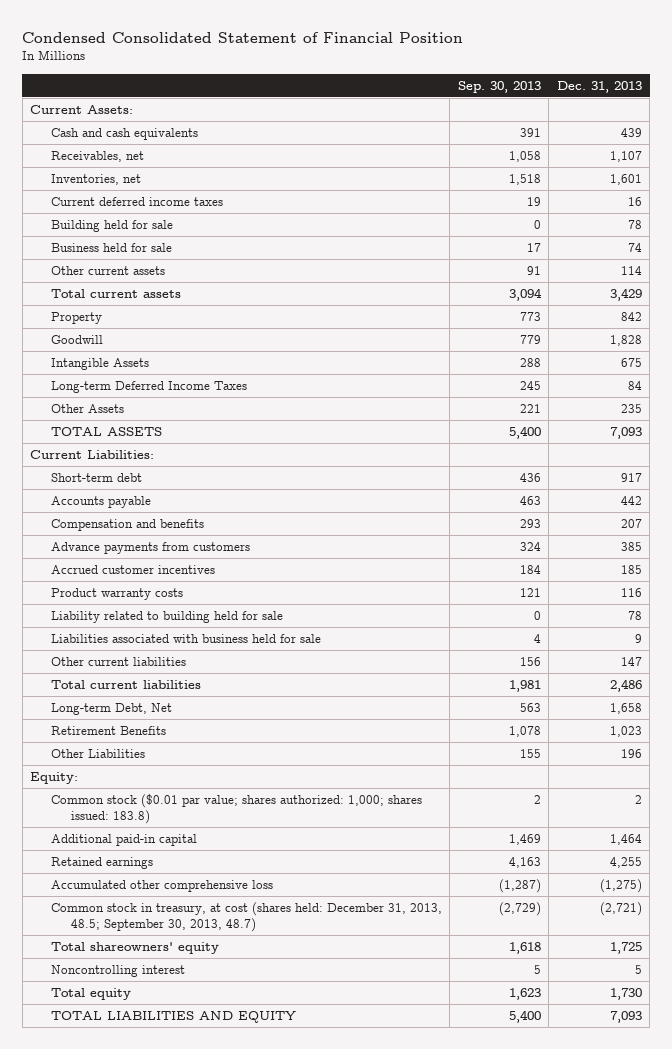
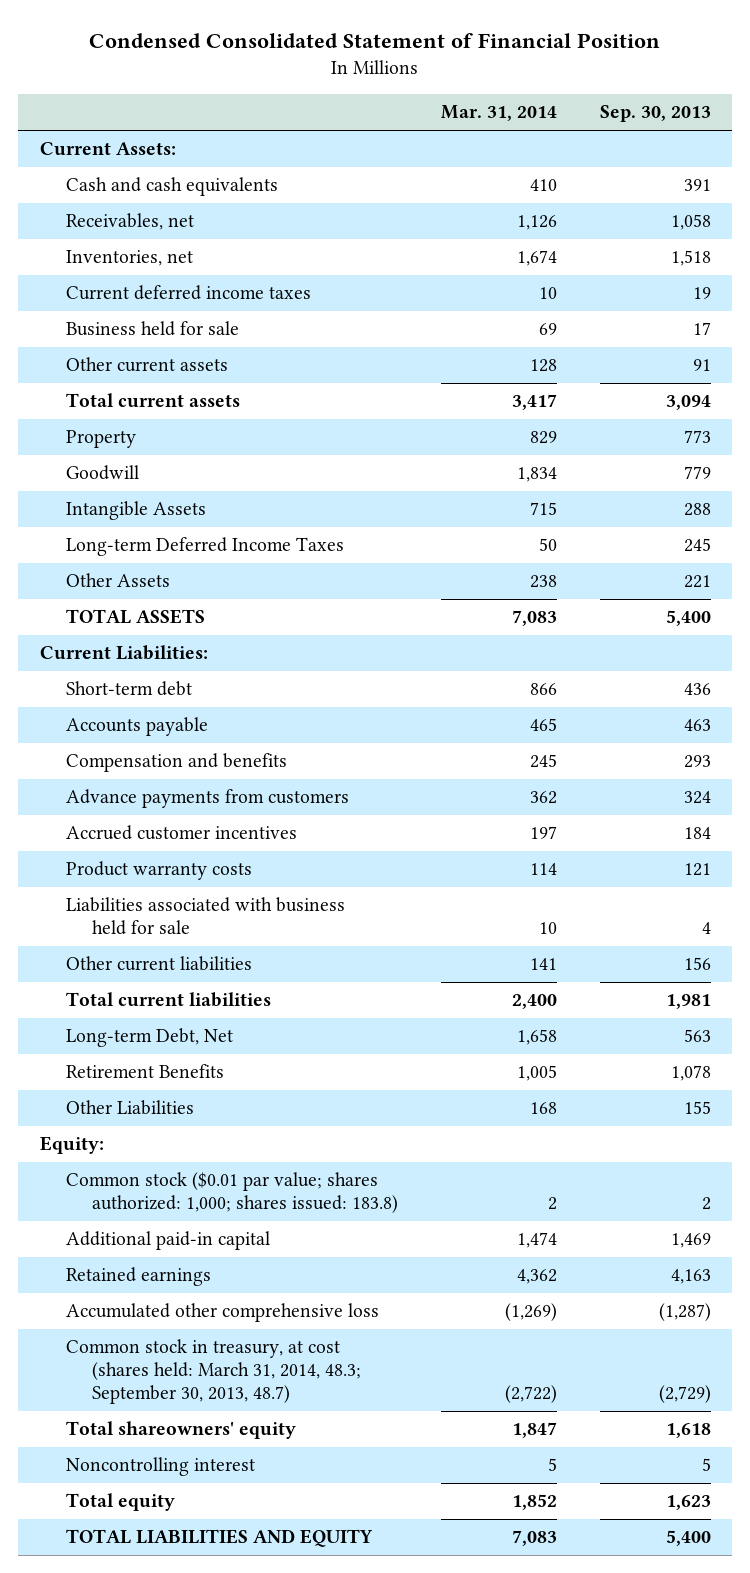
[556,80,642,93] Dec. 31, 2013 -> none
none -> [440,105,557,122] Mar. 31, 2014
[50,220,173,233] Building held for sale -> none
[50,611,283,624] Liability related to building held for sale -> none
[50,902,442,933] Common stock in treasury, at cost (shares held: December 31, 2013, 48.5; September 30, 2013, 48.7) -> [65,1339,361,1405] Common stock in treasury, at cost (shares held: March 31, 2014, 48.3; September 30, 2013, 48.7)

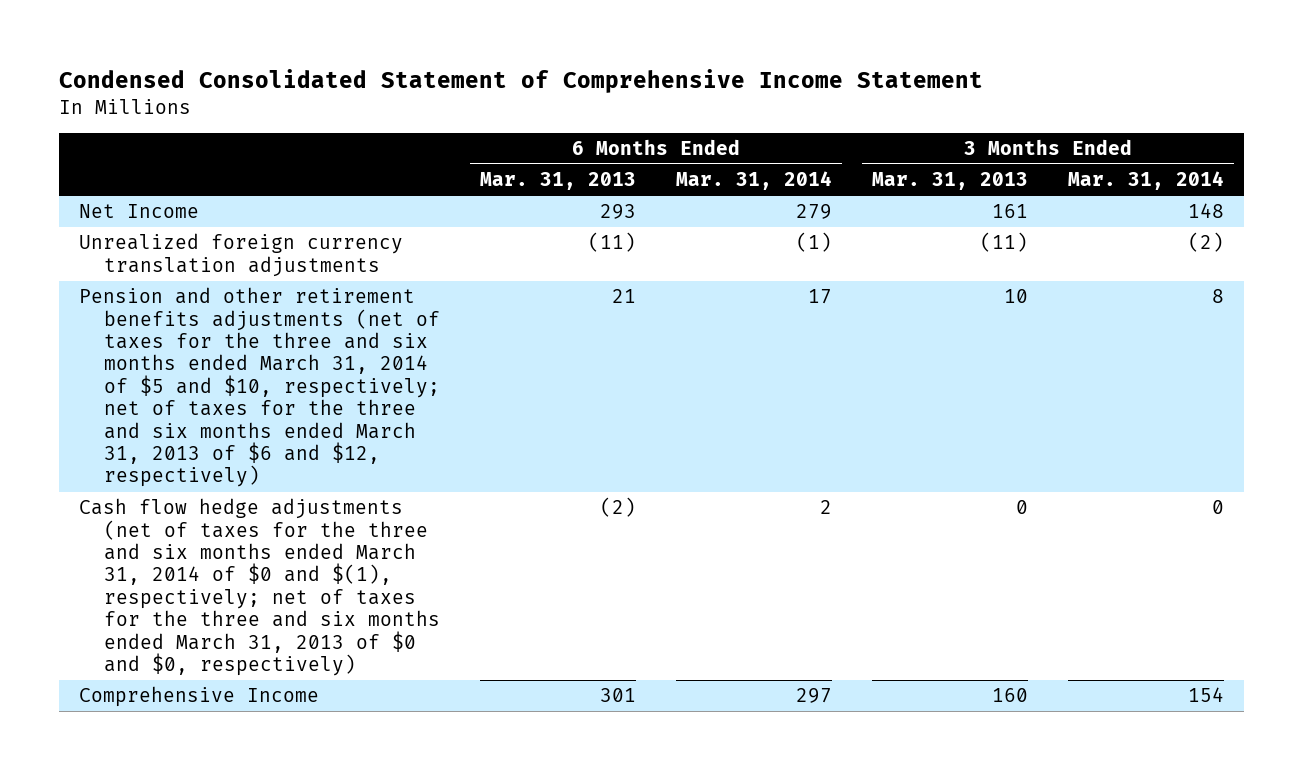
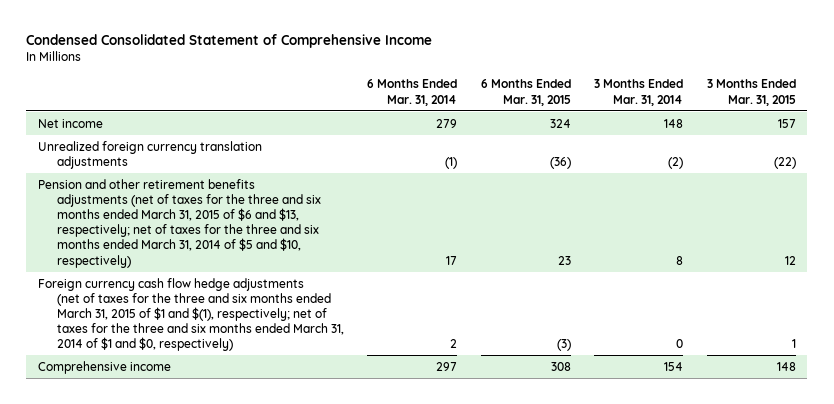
[58,69,983,94] Condensed Consolidated Statement of Comprehensive Income Statement -> [26,33,433,48] Condensed Consolidated Statement of Comprehensive Income
[480,172,637,191] Mar. 31, 2013 -> none
[871,172,1028,191] Mar. 31, 2013 -> none
none -> [480,79,571,106] 6 Months Ended Mar. 31, 2015
none -> [706,79,796,106] 3 Months Ended Mar. 31, 2015
[78,204,199,219] Net Income -> [38,118,104,128] Net income
[78,287,441,488] Pension and other retirement benefits adjustments (net of taxes for the three and six months ended March 31, 2014 of $5 and $10, respectively; net of taxes for the three and six months ended March 31, 2013 of $6 and $12, respectively) -> [38,178,321,268] Pension and other retirement benefits adjustments (net of taxes for the three and six months ended March 31, 2015 of $6 and $13, respectively; net of taxes for the three and six months ended March 31, 2014 of $5 and $10, respectively)
[78,498,441,677] Cash flow hedge adjustments (net of taxes for the three and six months ended March 31, 2014 of $0 and $(1), respectively; net of taxes for the three and six months ended March 31, 2013 of $0 and $0, respectively) -> [38,277,344,352] Foreign currency cash flow hedge adjustments (net of taxes for the three and six months ended March 31, 2015 of $1 and $(1), respectively; net of taxes for the three and six months ended March 31, 2014 of $1 and $0, respectively)
[78,686,319,708] Comprehensive Income -> [38,360,172,374] Comprehensive income

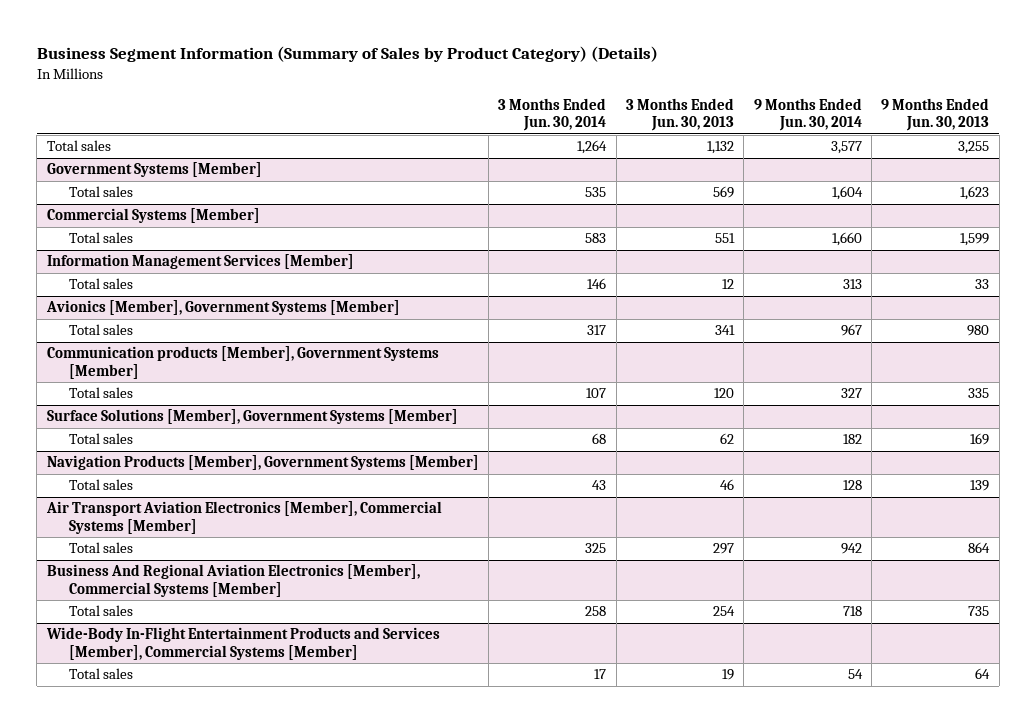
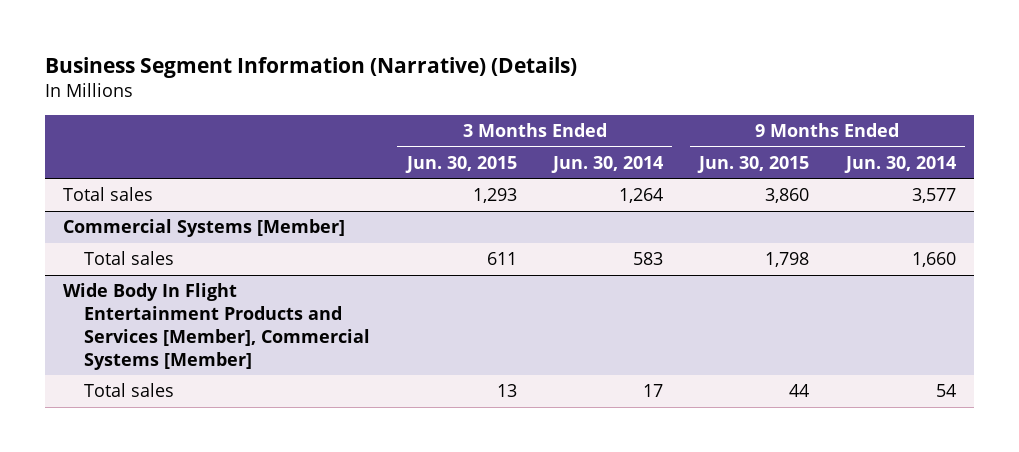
[36,46,658,63] Business Segment Information (Summary of Sales by Product Category) (Details) -> [44,56,577,78] Business Segment Information (Narrative) (Details)
[626,98,735,132] 3 Months Ended Jun. 30, 2013 -> none
[881,98,990,132] 9 Months Ended Jun. 30, 2013 -> none
none -> [404,156,517,174] Jun. 30, 2015
none -> [697,156,810,174] Jun. 30, 2015
[46,162,262,178] Government Systems [Member] -> none
[68,186,133,198] Total sales -> none
[46,254,354,270] Information Management Services [Member] -> none
[68,278,133,290] Total sales -> none
[45,300,400,316] Avionics [Member], Government Systems [Member] -> none
[68,324,133,336] Total sales -> none
[46,346,439,379] Communication products [Member], Government Systems [Member] -> none
[68,387,133,399] Total sales -> none
[46,409,458,425] Surface Solutions [Member], Government Systems [Member] -> none
[68,433,133,445] Total sales -> none
[46,455,479,471] Navigation Products [Member], Government Systems [Member] -> none
[68,479,133,491] Total sales -> none
[45,501,442,534] Air Transport Aviation Electronics [Member], Commercial Systems [Member] -> none
[68,542,133,554] Total sales -> none
[46,564,420,597] Business And Regional Aviation Electronics [Member], Commercial Systems [Member] -> none
[68,605,133,617] Total sales -> none
[45,627,440,660] Wide-Body In-Flight Entertainment Products and Services [Member], Commercial Systems [Member] -> [62,283,371,370] Wide Body In Flight Entertainment Products and Services [Member], Commercial Systems [Member]

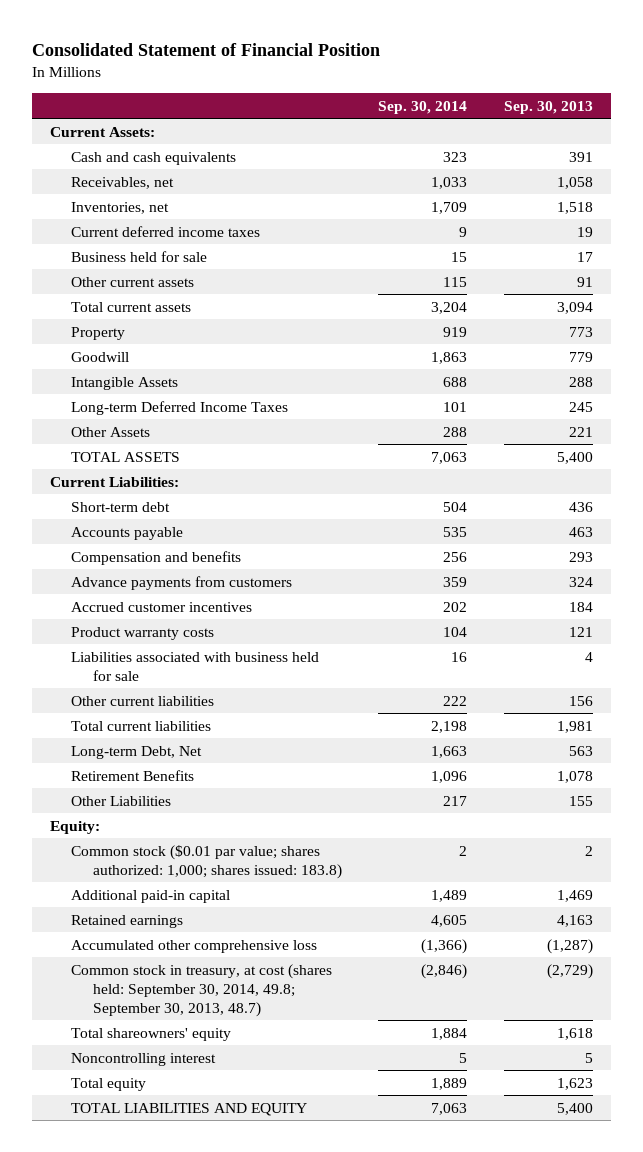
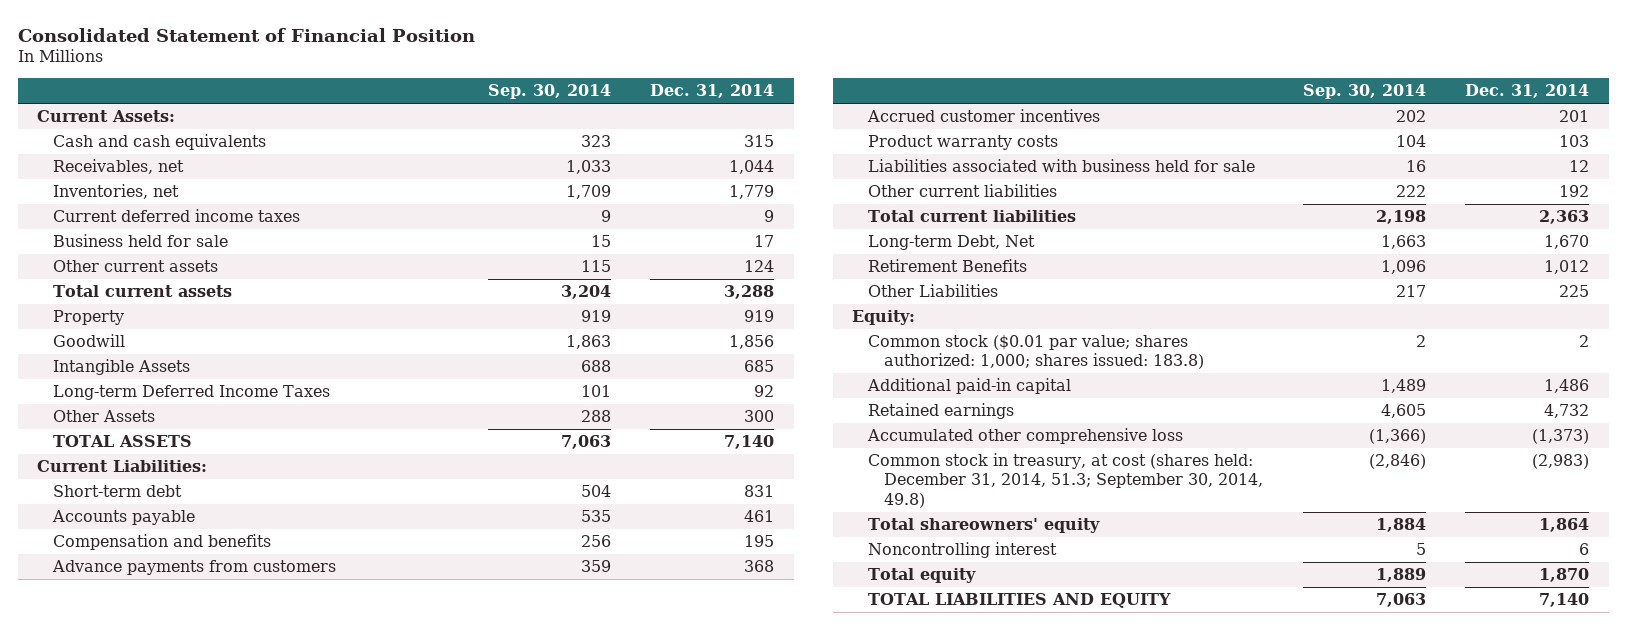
[503,100,593,114] Sep. 30, 2013 -> none
none -> [650,84,775,99] Dec. 31, 2014
[71,963,333,1017] Common stock in treasury, at cost (shares held: September 30, 2014, 49.8; September 30, 2013, 48.7) -> [868,453,1264,508] Common stock in treasury, at cost (shares held: December 31, 2014, 51.3; September 30, 2014, 49.8)

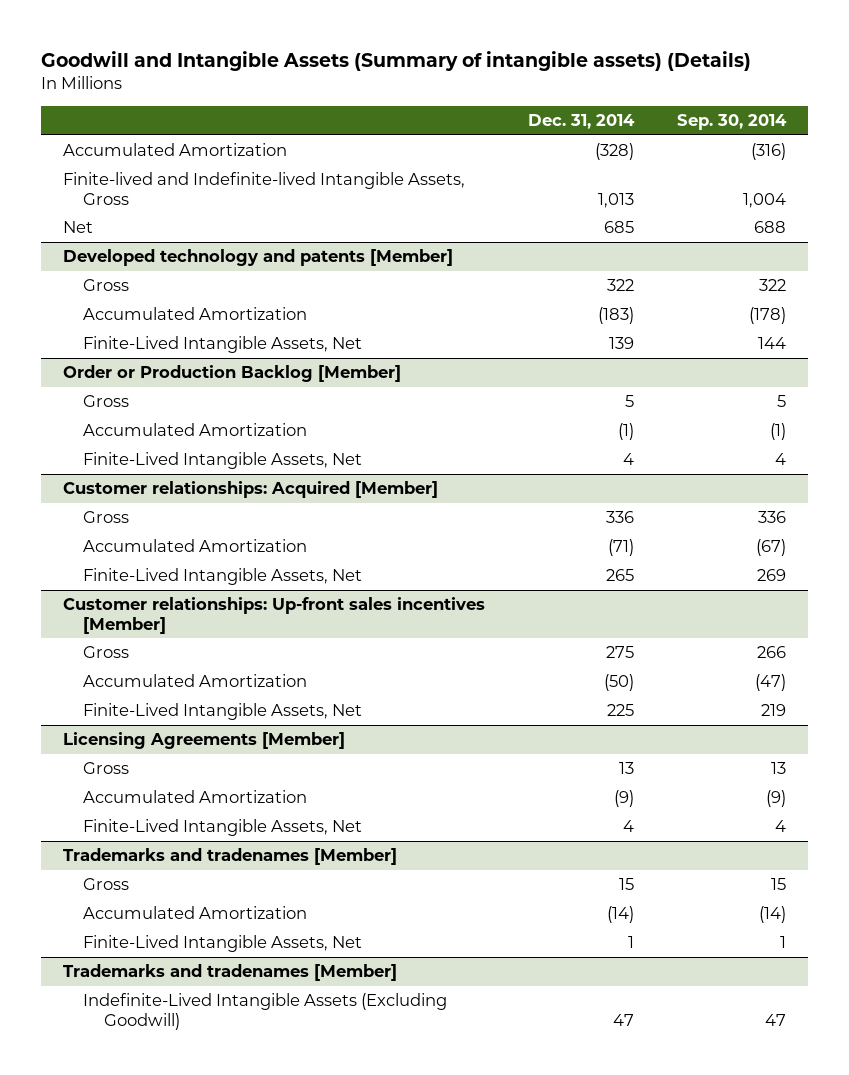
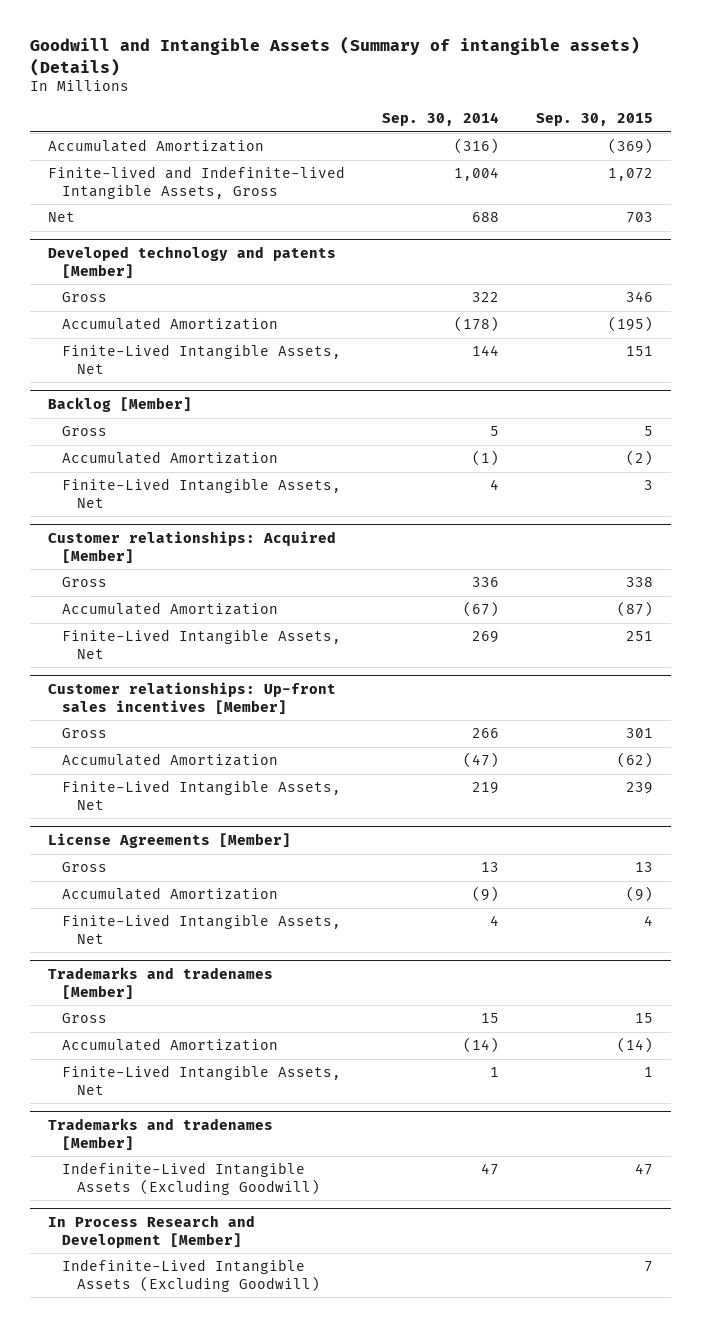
[527,114,635,130] Dec. 31, 2014 -> none
none -> [535,112,653,126] Sep. 30, 2015
[62,365,401,383] Order or Production Backlog [Member] -> [48,396,193,412] Backlog [Member]
[62,732,345,750] Licensing Agreements [Member] -> [48,832,292,848] License Agreements [Member]
none -> [48,1214,256,1248] In Process Research and Development [Member]
none -> [62,1259,320,1292] Indefinite-Lived Intangible Assets (Excluding Goodwill)

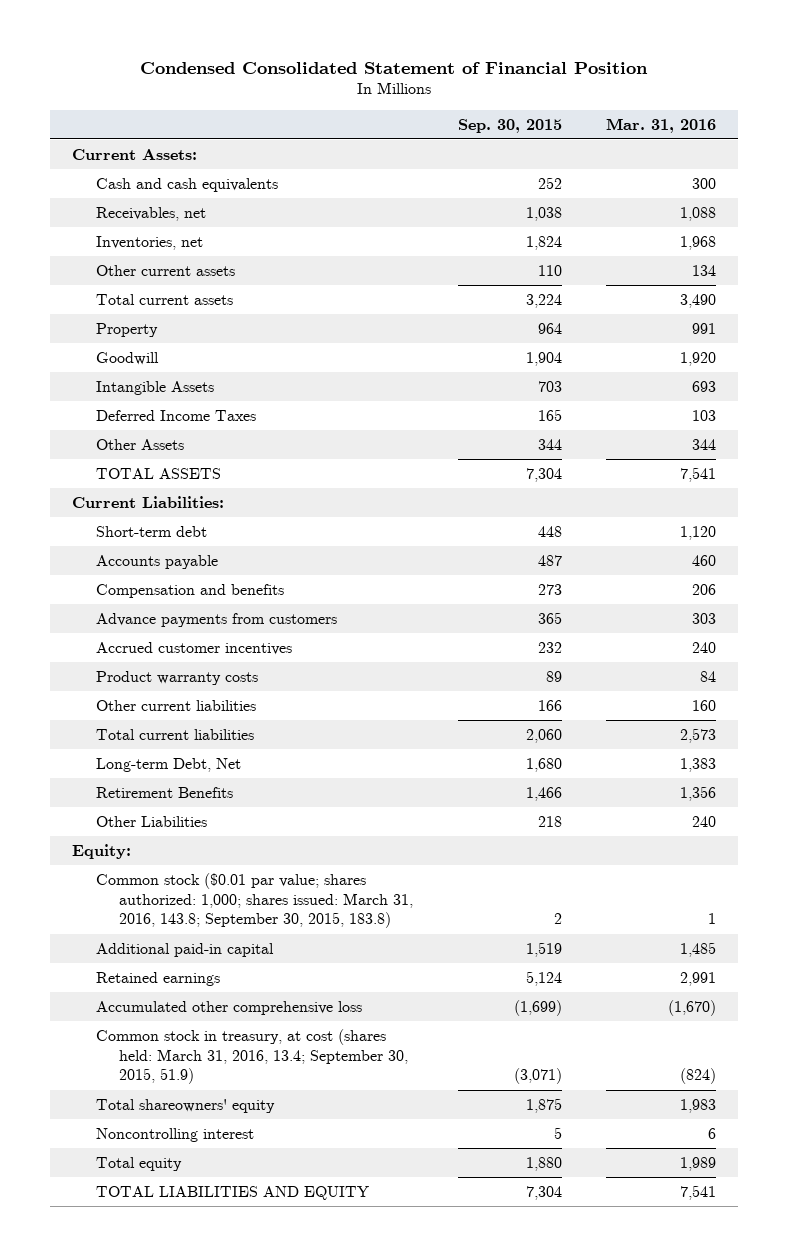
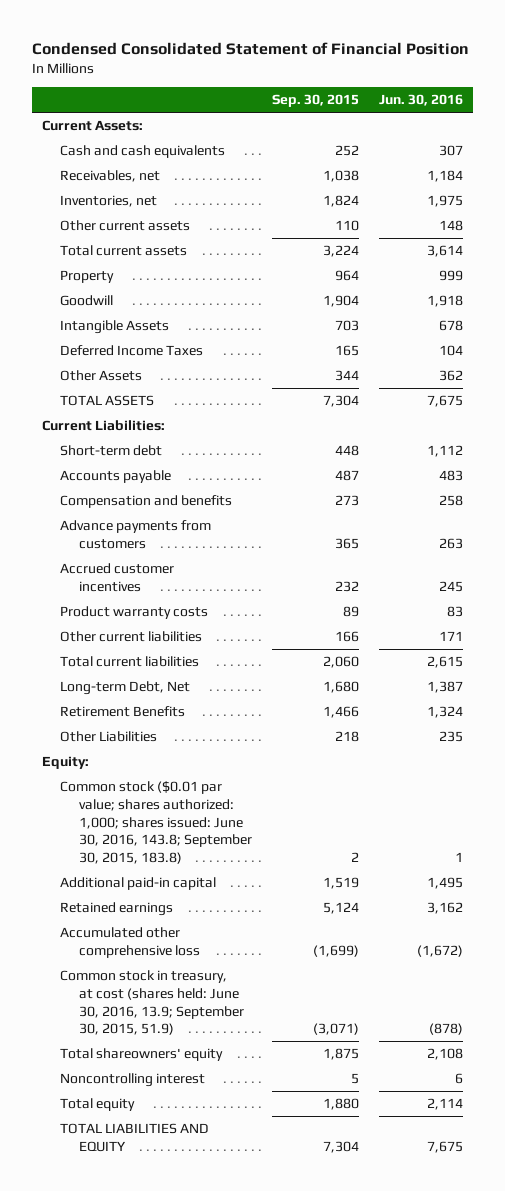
[606,117,717,133] Mar. 31, 2016 -> none
none -> [379,93,464,106] Jun. 30, 2016
[95,872,414,929] Common stock ($0.01 par value; shares authorized: 1,000; shares issued: March 31, 2016, 143.8; September 30, 2015, 183.8) -> [60,781,252,864] Common stock ($0.01 par value; shares authorized: 1,000; shares issued: June 30, 2016, 143.8; September 30, 2015, 183.8)
[95,1028,409,1085] Common stock in treasury, at cost (shares held: March 31, 2016, 13.4; September 30, 2015, 51.9) -> [60,970,244,1036] Common stock in treasury, at cost (shares held: June 30, 2016, 13.9; September 30, 2015, 51.9)

